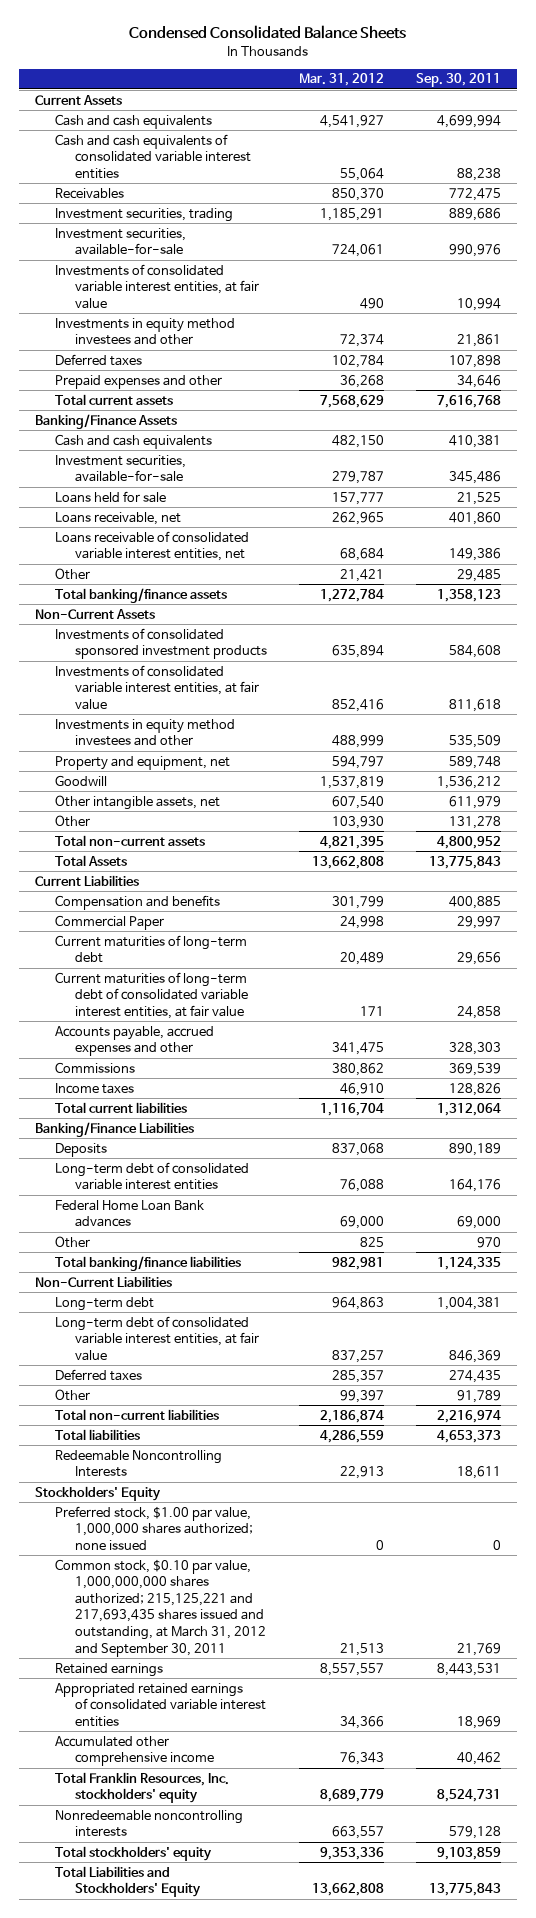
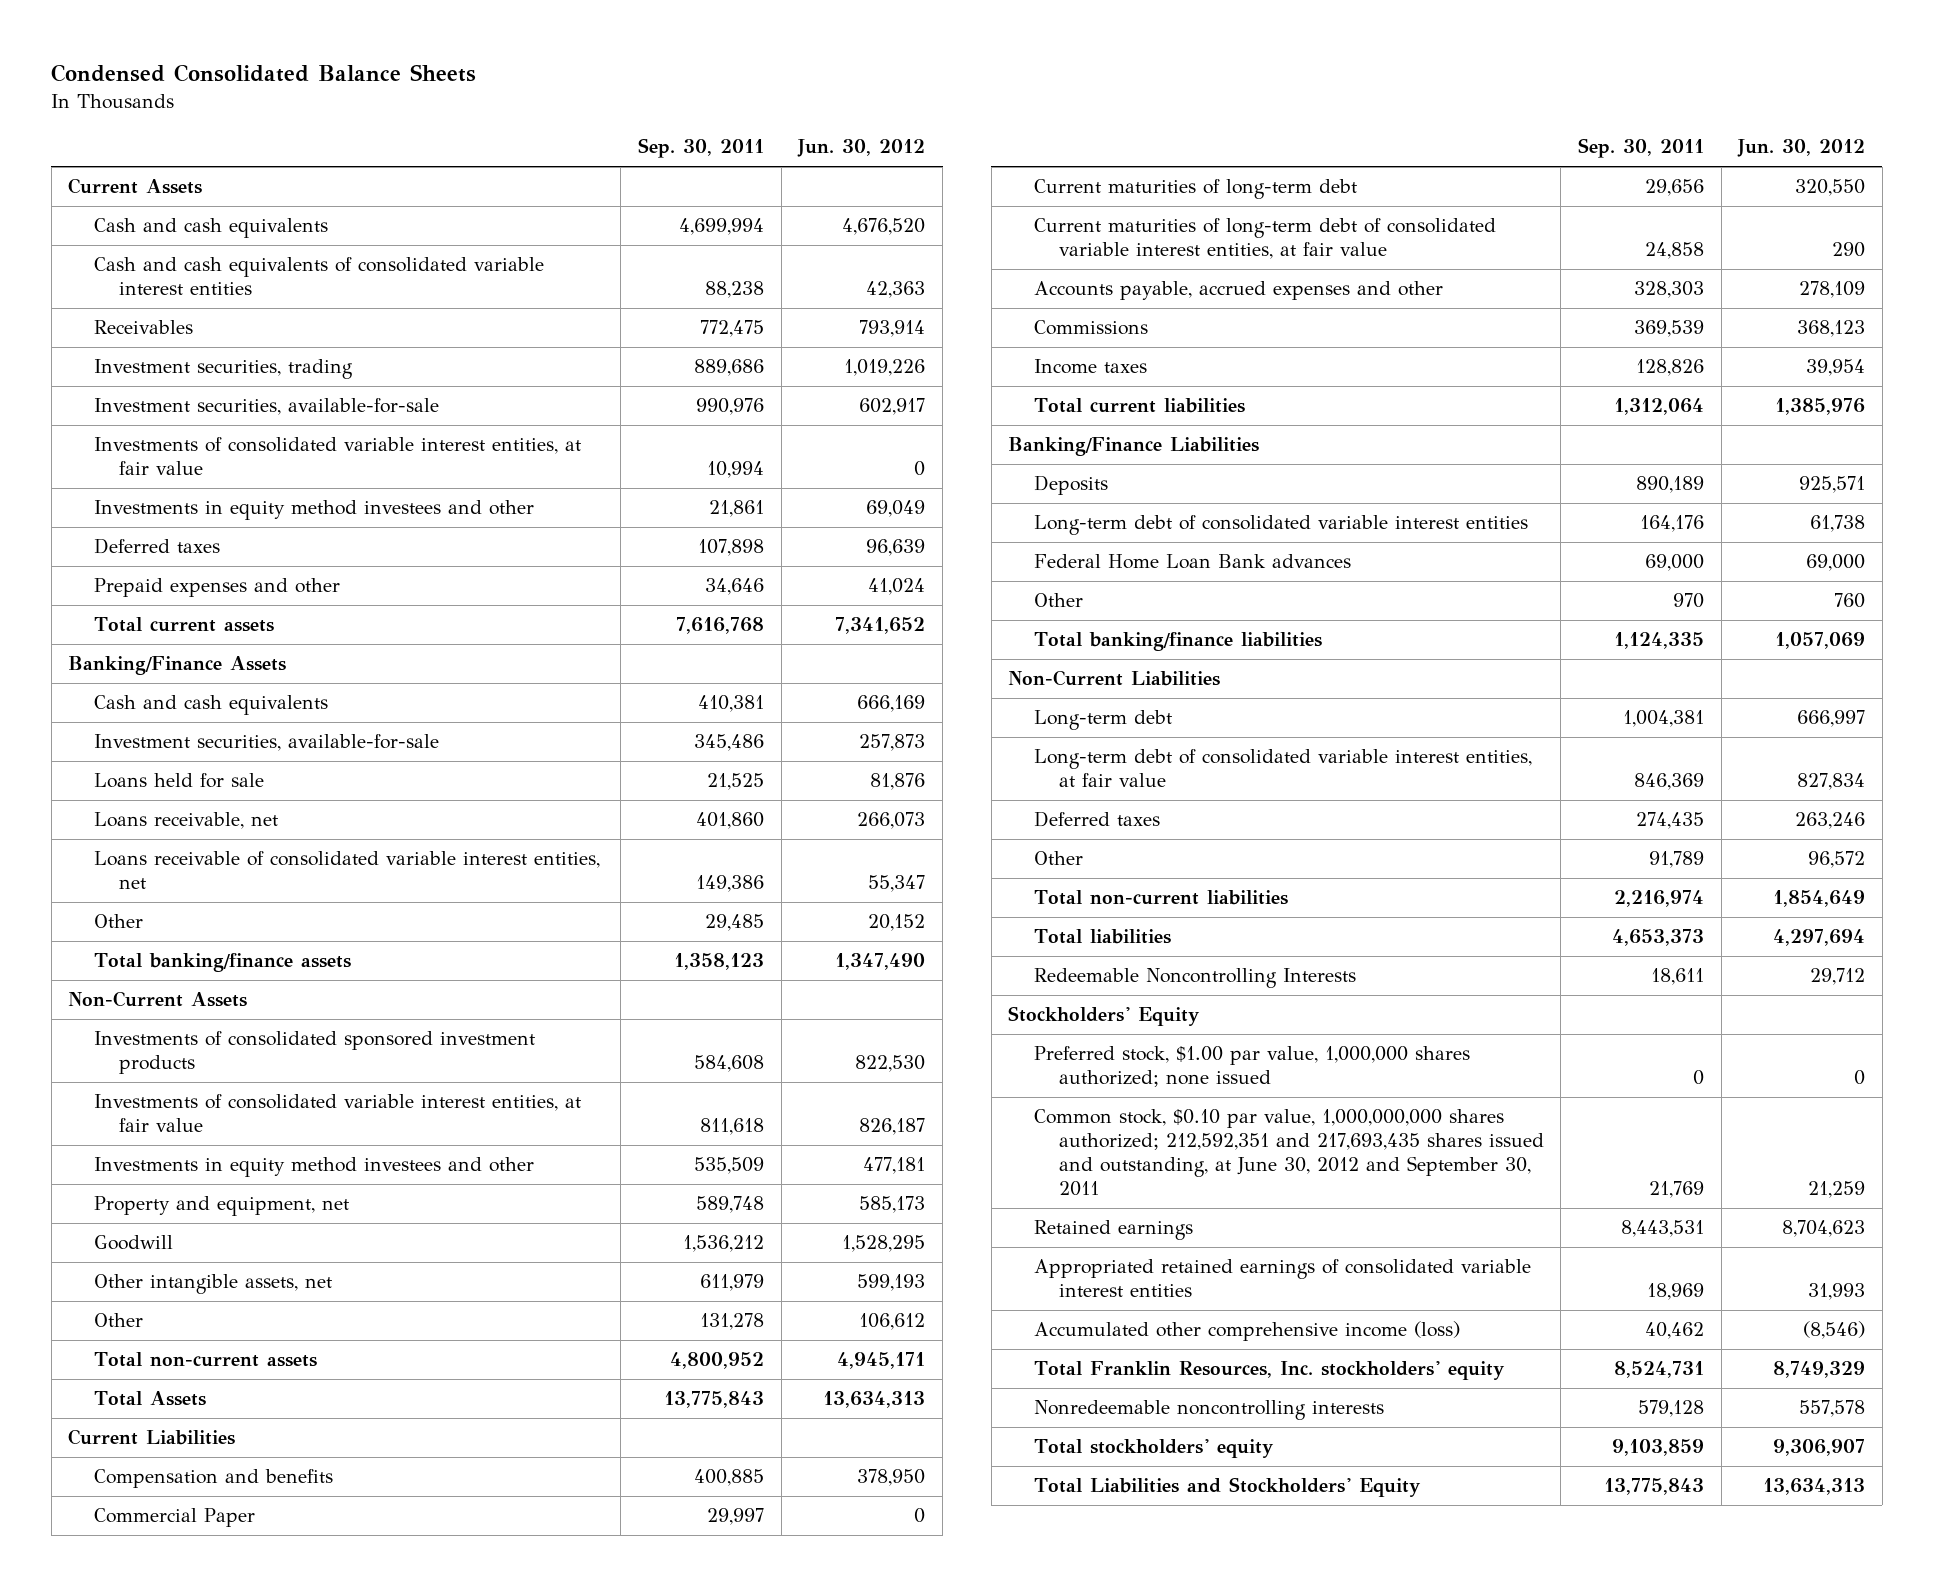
[299,73,385,87] Mar. 31, 2012 -> none
none -> [797,139,926,158] Jun. 30, 2012
[55,1558,267,1657] Common stock, $0.10 par value, 1,000,000,000 shares authorized; 215,125,221 and 217,693,435 shares issued and outstanding, at March 31, 2012 and September 30, 2011 -> [1033,1109,1544,1197] Common stock, $0.10 par value, 1,000,000,000 shares authorized; 212,592,351 and 217,693,435 shares issued and outstanding, at June 30, 2012 and September 30, 2011
[55,1735,215,1767] Accumulated other comprehensive income -> [1033,1321,1460,1342] Accumulated other comprehensive income (loss)

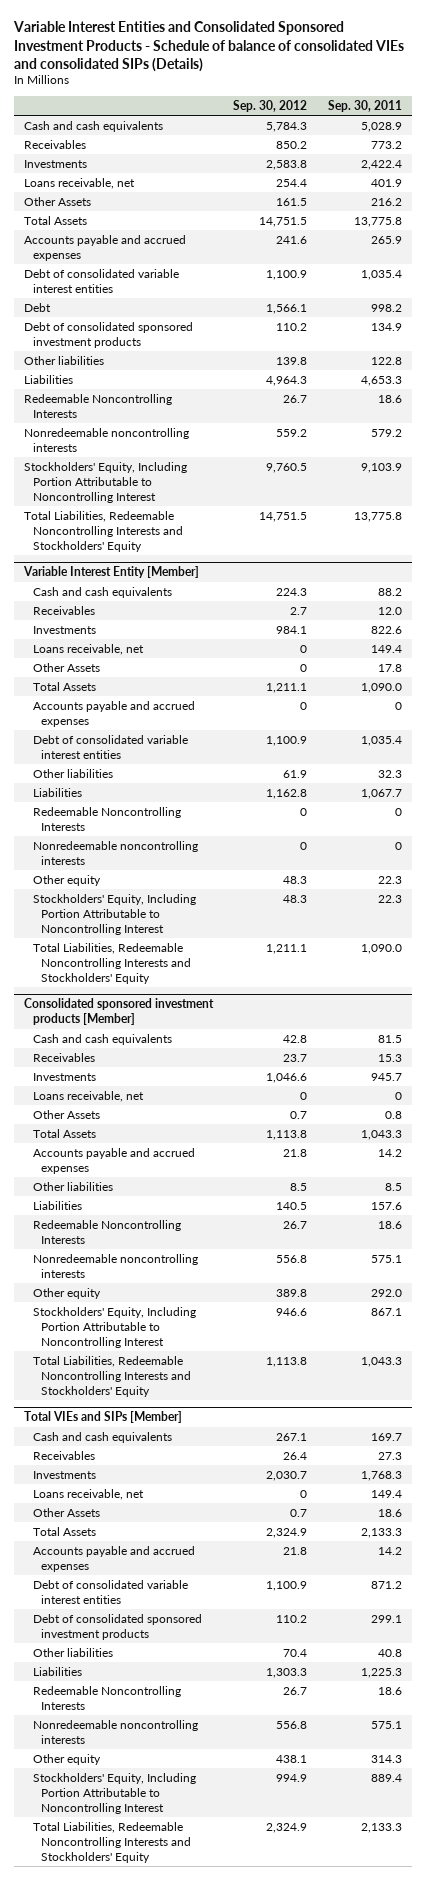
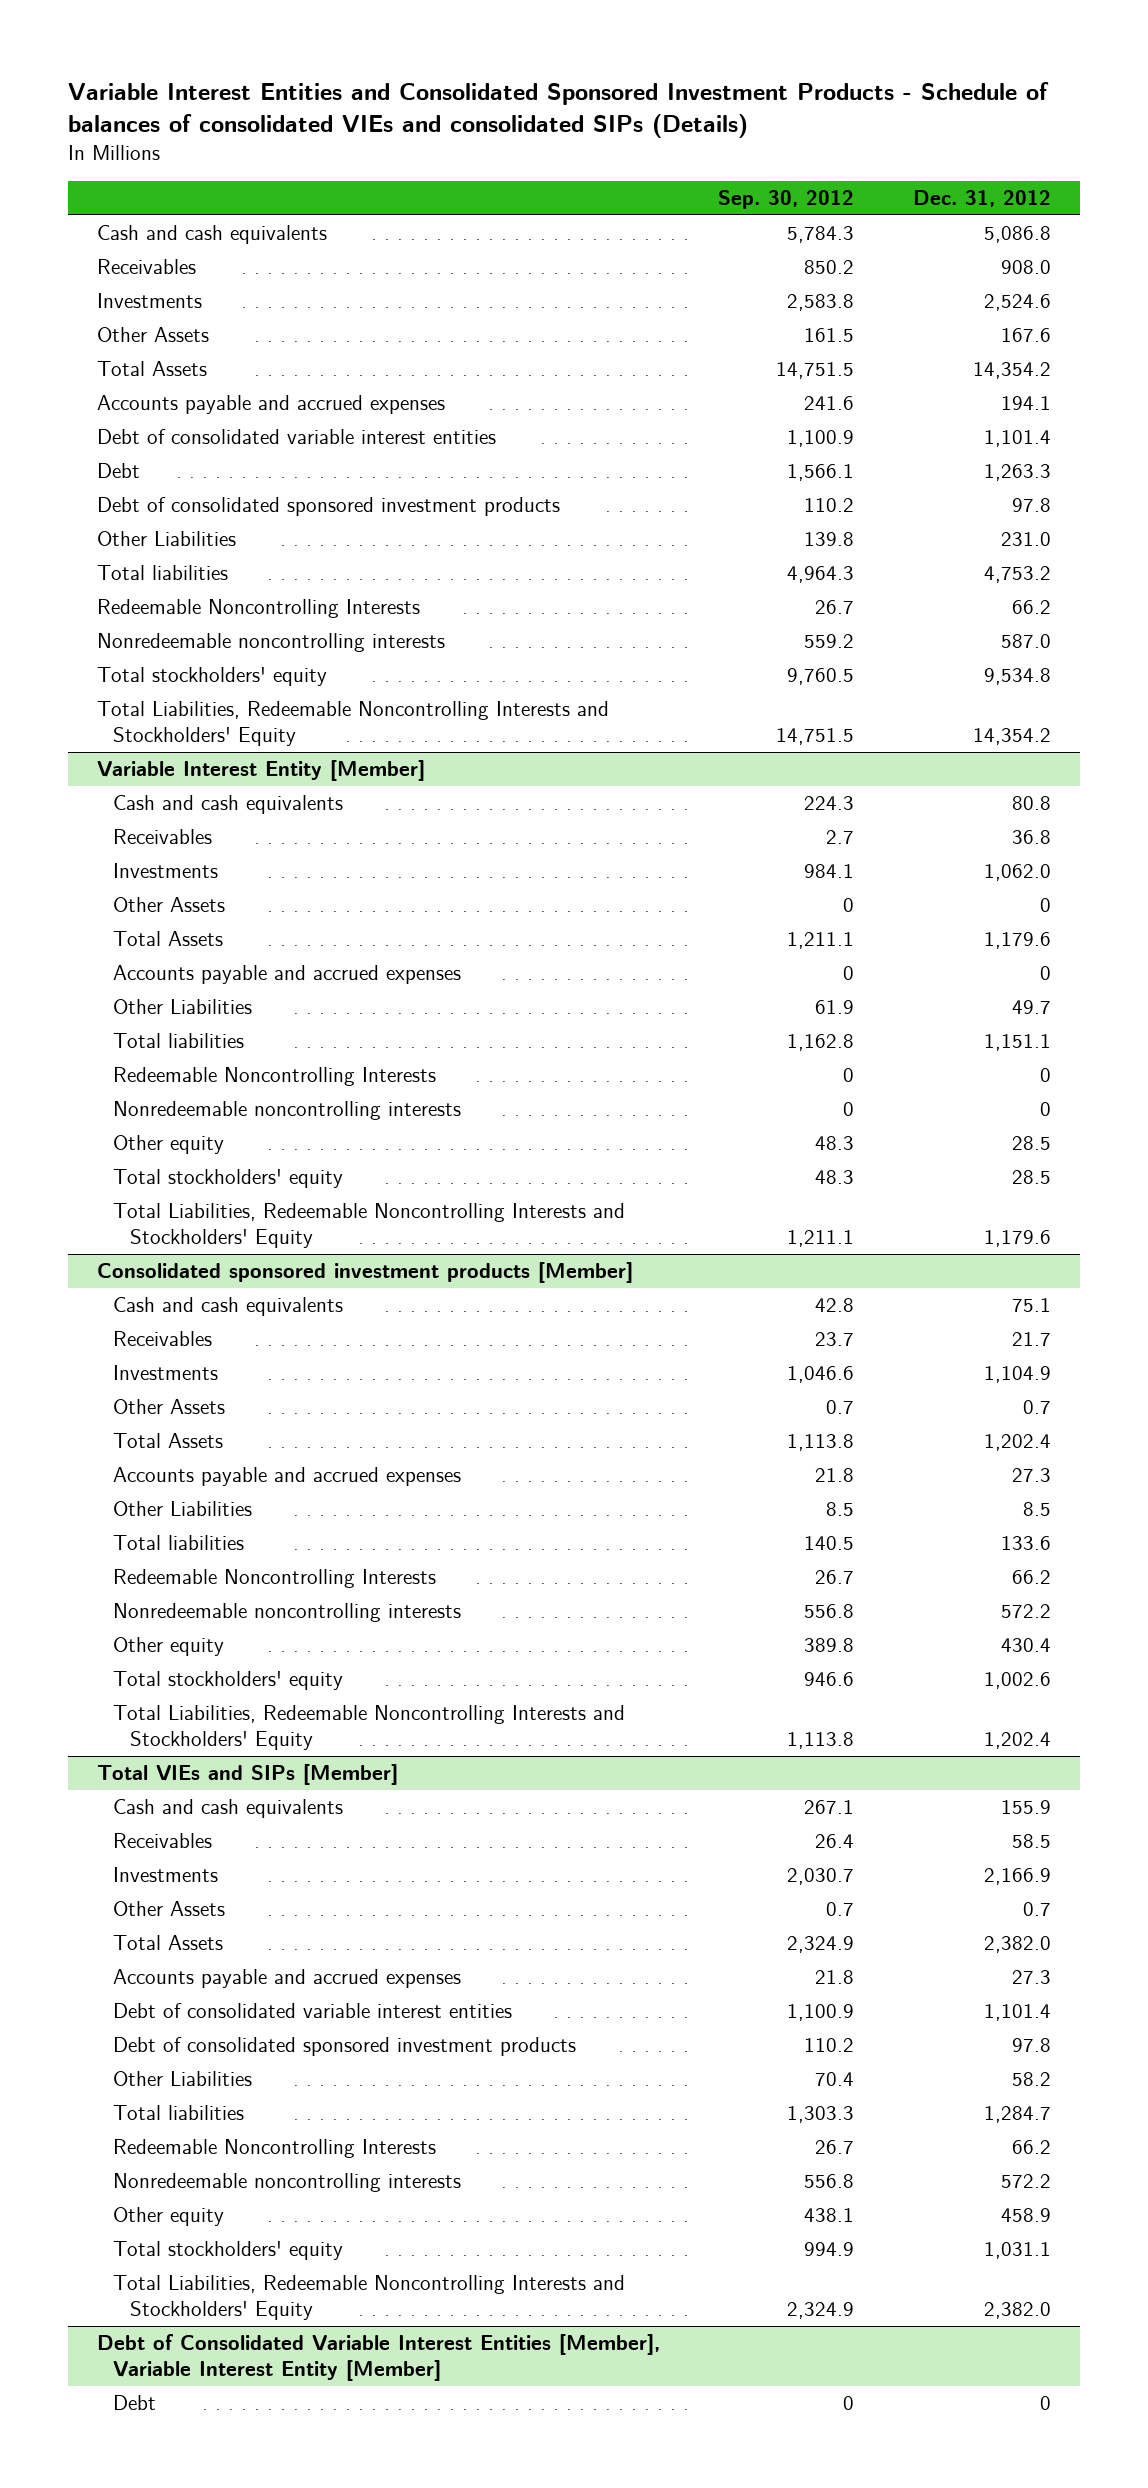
[13,21,405,72] Variable Interest Entities and Consolidated Sponsored Investment Products - Schedule of balance of consolidated VIEs and consolidated SIPs (Details) -> [68,82,1050,139] Variable Interest Entities and Consolidated Sponsored Investment Products - Schedule of balances of consolidated VIEs and consolidated SIPs (Details)
[327,99,402,112] Sep. 30, 2011 -> none
none -> [912,189,1051,207] Dec. 31, 2012
[24,177,136,189] Loans receivable, net -> none
[24,355,105,365] Other liabilities -> [97,531,237,547] Other Liabilities
[24,374,74,384] Liabilities -> [97,565,229,581] Total liabilities
[24,461,188,503] Stockholders' Equity, Including Portion Attributable to Noncontrolling Interest -> [97,667,328,687] Total stockholders' equity
[32,643,144,655] Loans receivable, net -> none
[32,734,188,759] Debt of consolidated variable interest entities -> none
[32,768,113,778] Other liabilities -> [113,999,253,1015] Other Liabilities
[32,787,82,797] Liabilities -> [113,1033,245,1049] Total liabilities
[32,893,196,935] Stockholders' Equity, Including Portion Attributable to Noncontrolling Interest -> [113,1169,344,1189] Total stockholders' equity
[32,1090,144,1102] Loans receivable, net -> none
[32,1181,113,1191] Other liabilities -> [113,1501,253,1517] Other Liabilities
[32,1200,82,1210] Liabilities -> [113,1535,245,1551] Total liabilities
[32,1306,196,1348] Stockholders' Equity, Including Portion Attributable to Noncontrolling Interest -> [113,1671,344,1691] Total stockholders' equity
[32,1488,144,1500] Loans receivable, net -> none
[32,1647,113,1657] Other liabilities -> [113,2071,253,2087] Other Liabilities
[32,1666,82,1676] Liabilities -> [113,2105,245,2121] Total liabilities
[32,1772,196,1814] Stockholders' Equity, Including Portion Attributable to Noncontrolling Interest -> [113,2241,344,2261] Total stockholders' equity
none -> [97,2334,661,2382] Debt of Consolidated Variable Interest Entities [Member], Variable Interest Entity [Member]
none -> [113,2395,157,2411] Debt

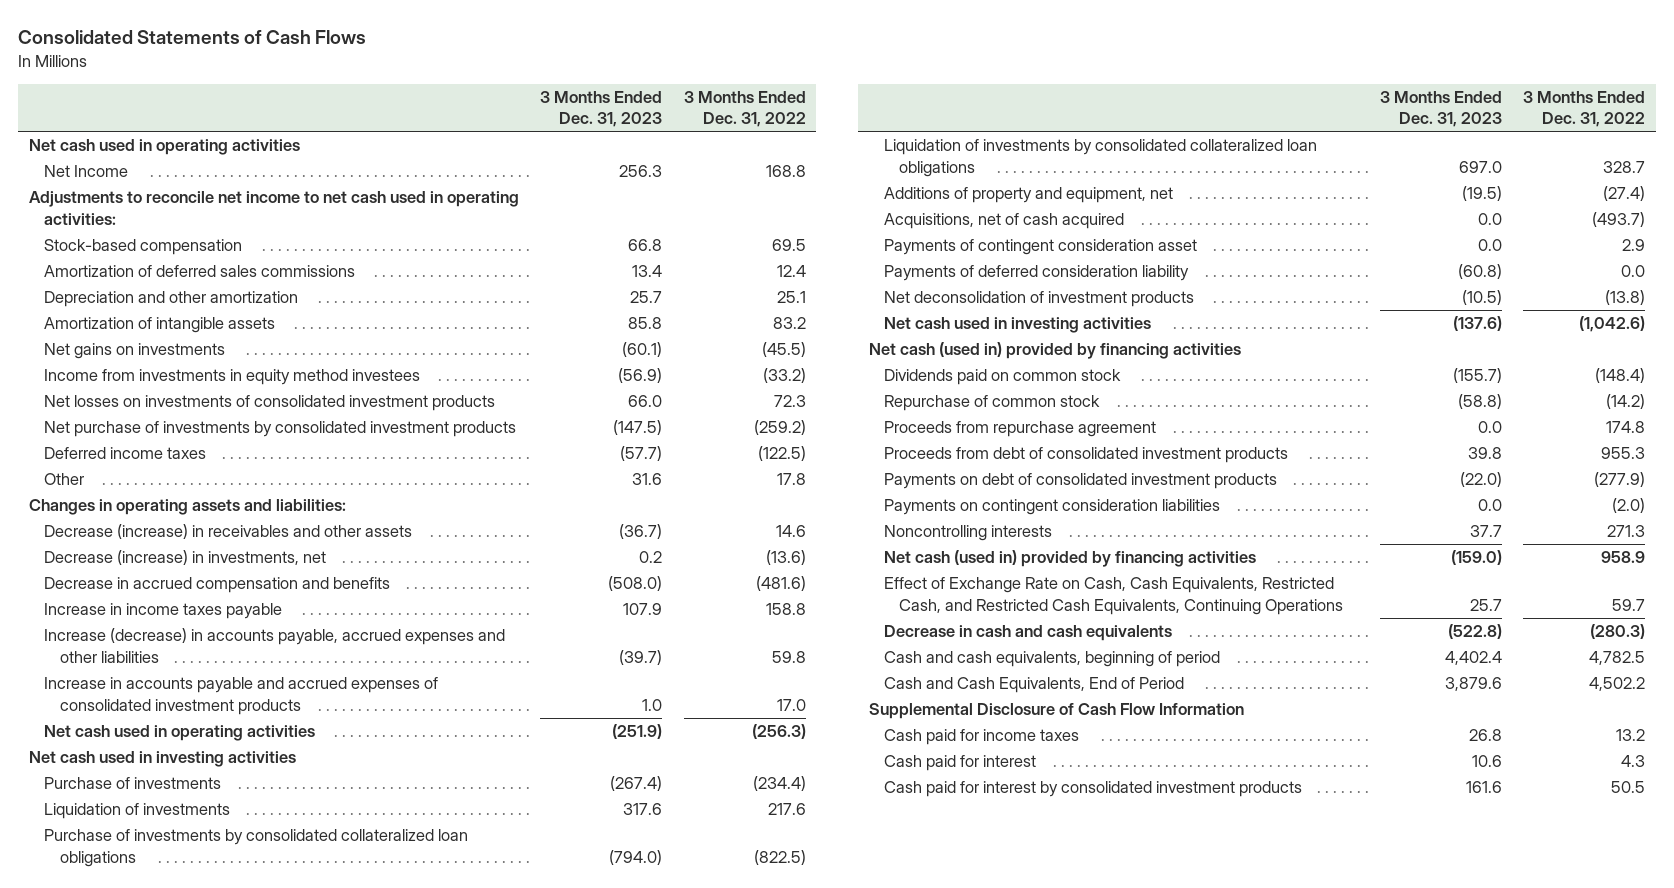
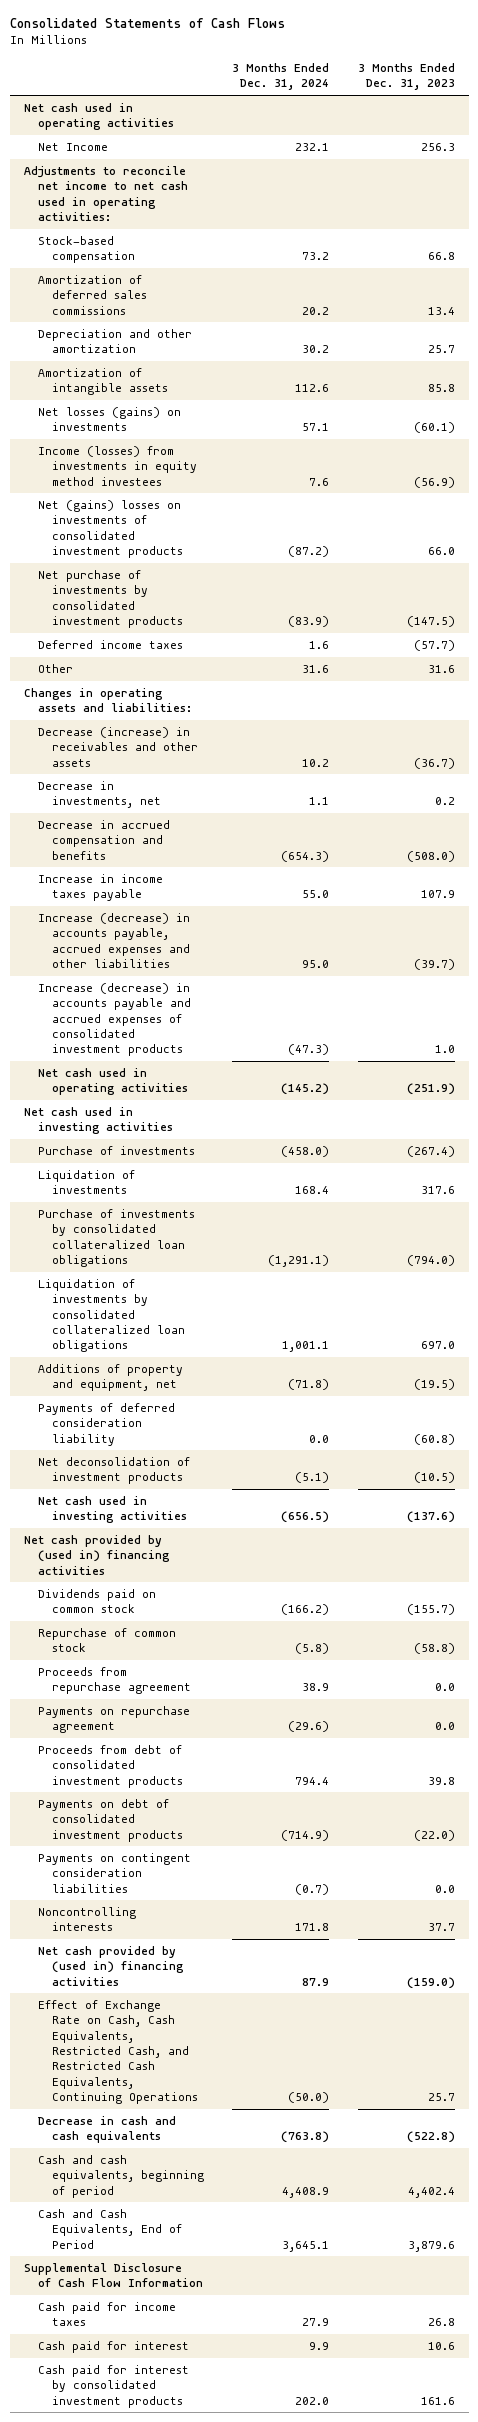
[683,90,806,128] 3 Months Ended Dec. 31, 2022 -> none
none -> [232,62,330,91] 3 Months Ended Dec. 31, 2024
[44,343,226,360] Net gains on investments -> [37,406,181,432] Net losses (gains) on investments
[44,369,421,386] Income from investments in equity method investees -> [37,445,197,486] Income (losses) from investments in equity method investees
[44,395,496,412] Net losses on investments of consolidated investment products -> [37,499,183,558] Net (gains) losses on investments of consolidated investment products
[44,550,327,566] Decrease (increase) in investments, net -> [37,780,161,809] Decrease in investments, net
[44,677,439,715] Increase in accounts payable and accrued expenses of consolidated investment products -> [37,982,191,1057] Increase (decrease) in accounts payable and accrued expenses of consolidated investment products
[884,213,1125,230] Acquisitions, net of cash acquired -> none
[884,239,1198,256] Payments of contingent consideration asset -> none
[868,342,1241,360] Net cash (used in) provided by financing activities -> [23,1534,170,1575] Net cash provided by (used in) financing activities
none -> [37,1705,190,1734] Payments on repurchase agreement
[884,550,1257,568] Net cash (used in) provided by financing activities -> [37,1945,184,1986] Net cash provided by (used in) financing activities

